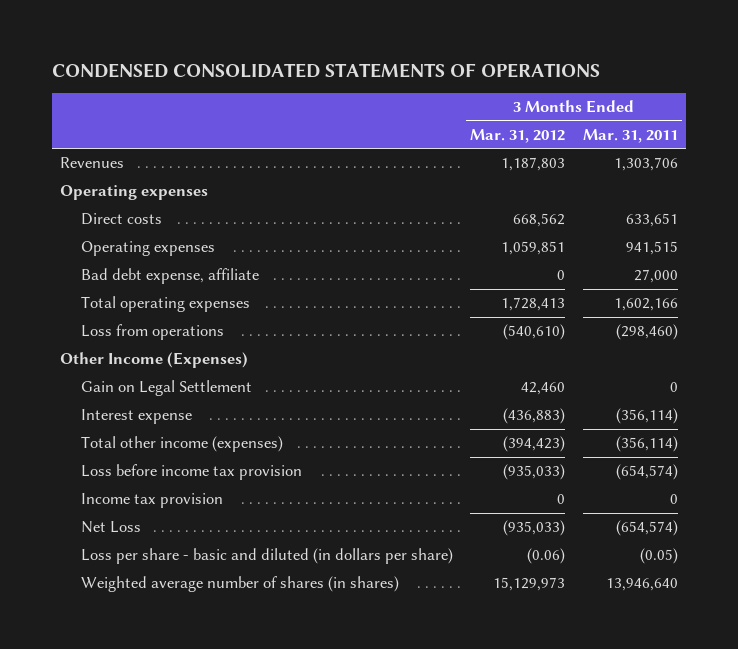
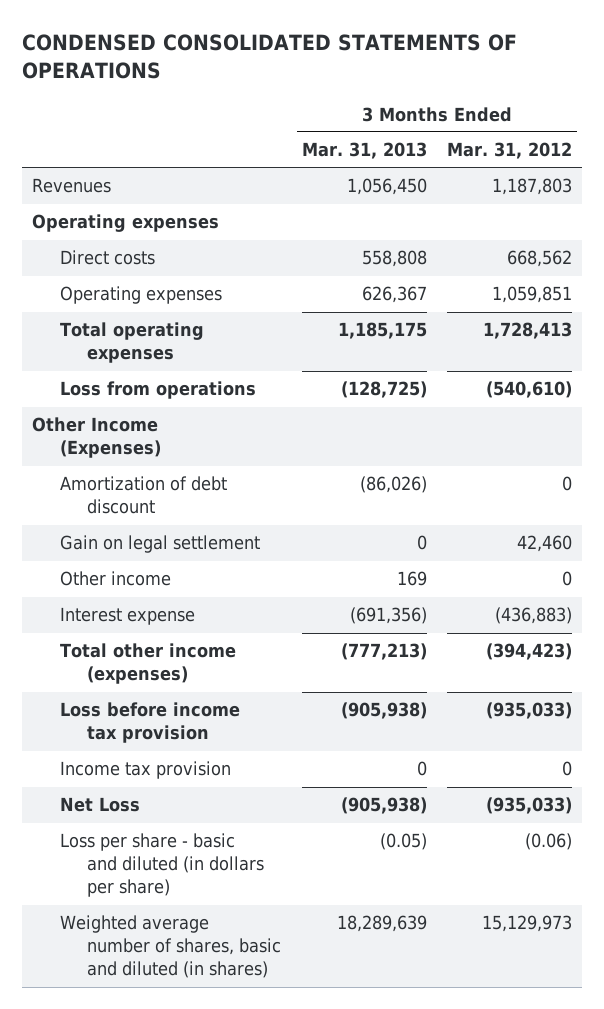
[582,128,678,143] Mar. 31, 2011 -> none
none -> [301,142,427,160] Mar. 31, 2013
[80,268,259,285] Bad debt expense, affiliate -> none
none -> [59,476,227,515] Amortization of debt discount
[80,380,252,397] Gain on Legal Settlement -> [59,535,260,554] Gain on legal settlement
none -> [59,571,171,587] Other income
[80,576,399,593] Weighted average number of shares (in shares) -> [59,915,282,979] Weighted average number of shares, basic and diluted (in shares)

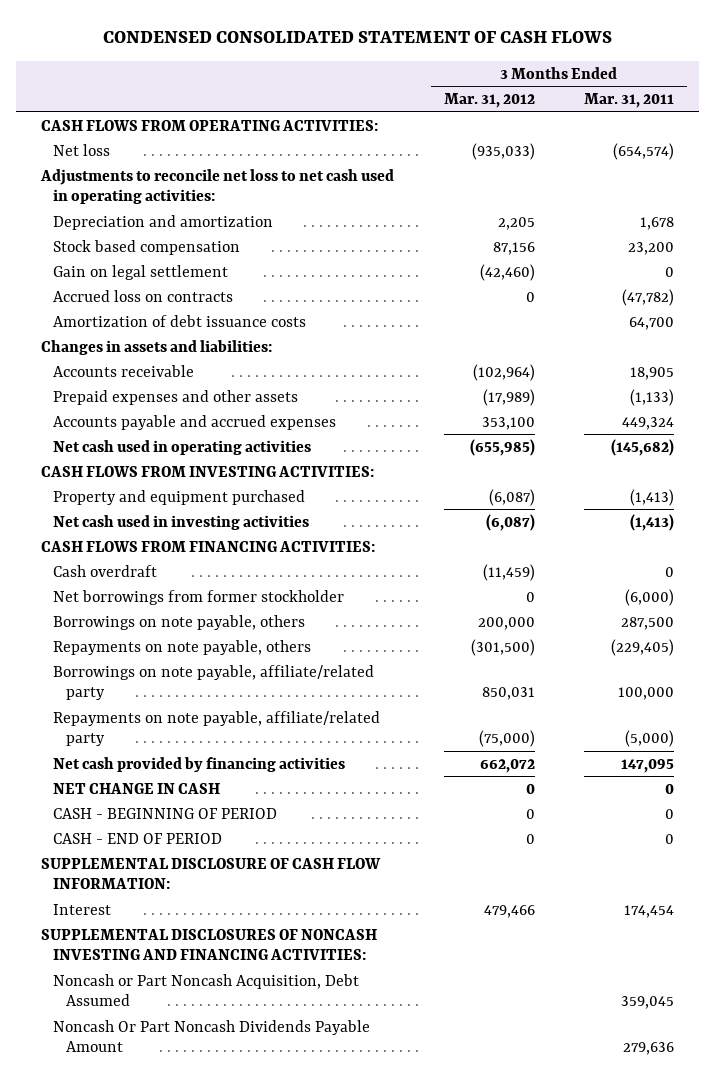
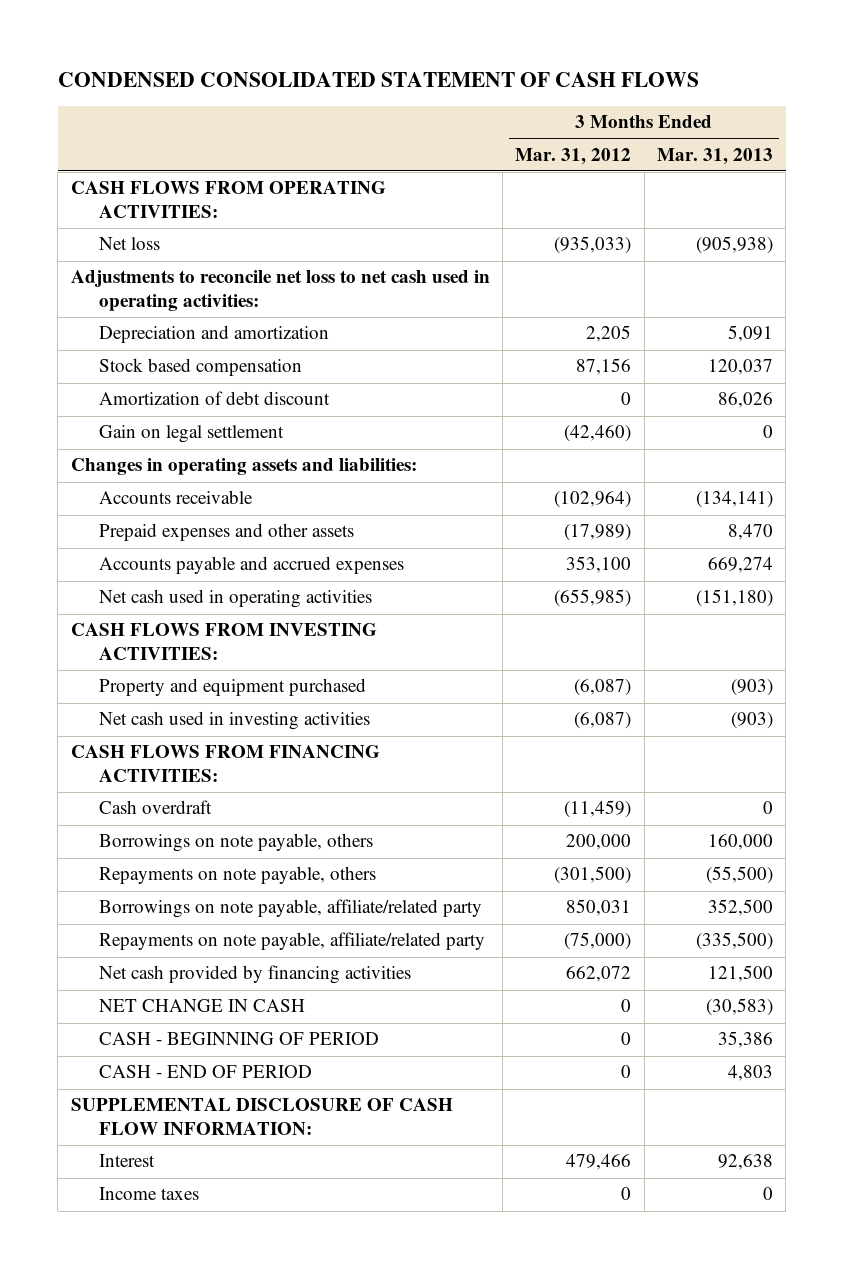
[584,93,675,109] Mar. 31, 2011 -> none
none -> [656,147,773,165] Mar. 31, 2013
none -> [98,391,330,406] Amortization of debt discount
[53,289,234,302] Accrued loss on contracts -> none
[53,314,307,327] Amortization of debt issuance costs -> none
[40,339,272,355] Changes in assets and liabilities: -> [70,458,417,476] Changes in operating assets and liabilities:
[53,589,345,605] Net borrowings from former stockholder -> none
[40,928,377,961] SUPPLEMENTAL DISCLOSURES OF NONCASH INVESTING AND FINANCING ACTIVITIES: -> none
[53,973,360,1007] Noncash or Part Noncash Acquisition, Debt Assumed -> none
[53,1019,371,1053] Noncash Or Part Noncash Dividends Payable Amount -> none
none -> [98,1187,199,1201] Income taxes

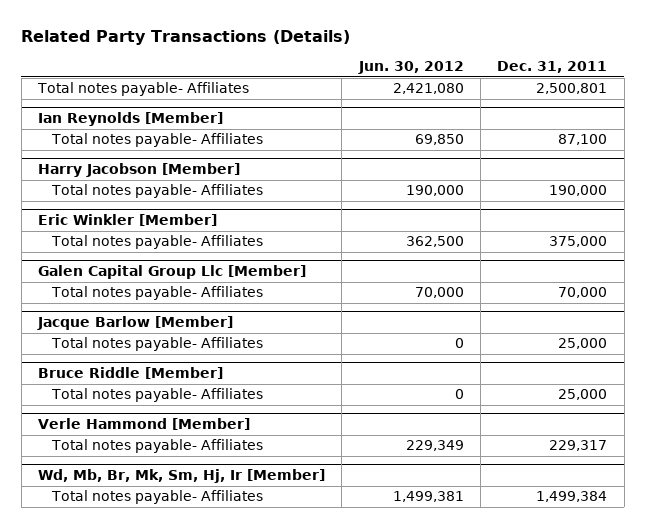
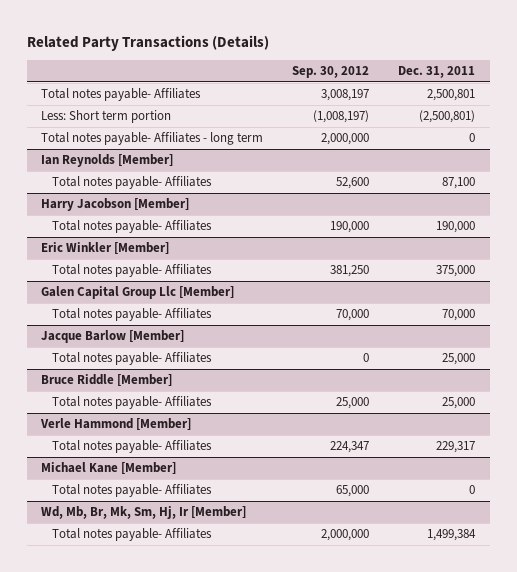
[357,61,464,75] Jun. 30, 2012 -> none
none -> [292,66,370,79] Sep. 30, 2012
none -> [41,110,172,124] Less: Short term portion
none -> [41,132,264,146] Total notes payable- Affiliates - long term
none -> [41,462,177,475] Michael Kane [Member]
none -> [51,484,212,498] Total notes payable- Affiliates

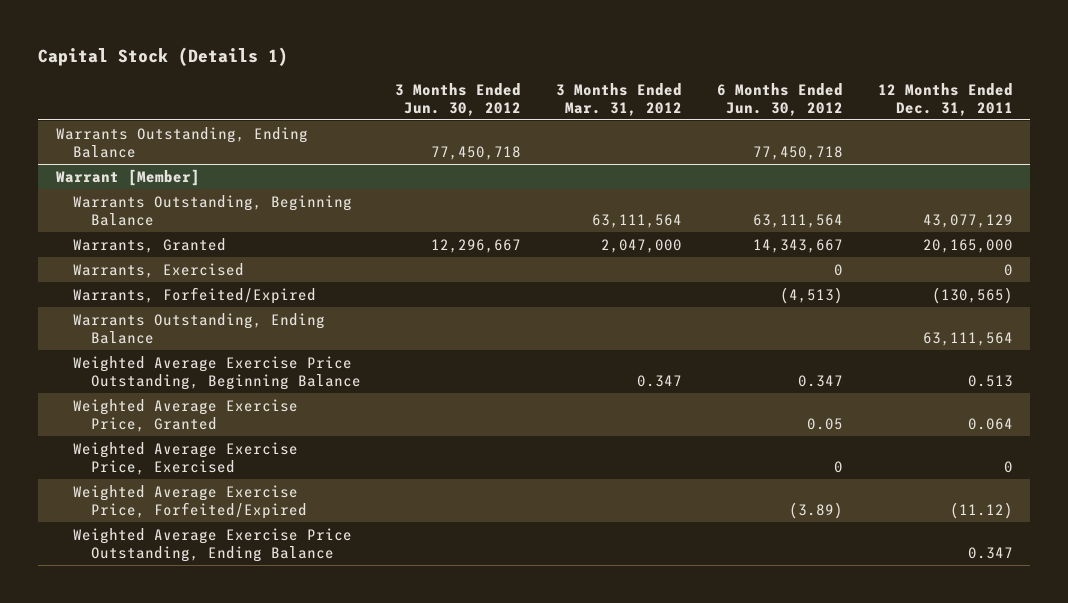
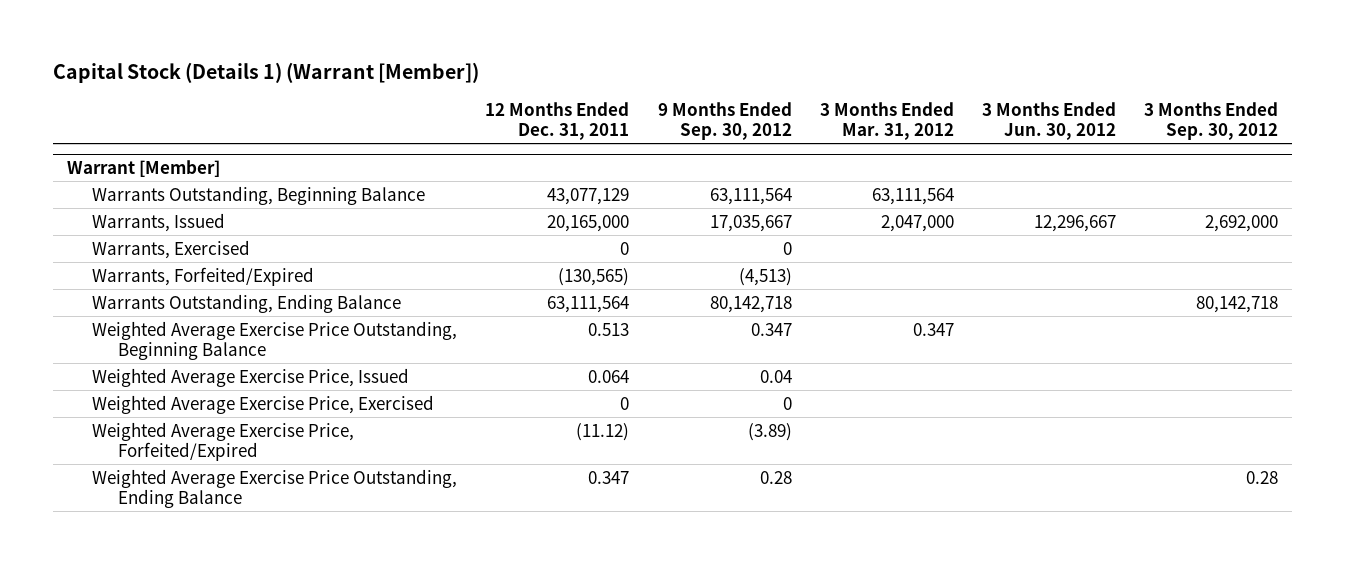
[38,46,289,66] Capital Stock (Details 1) -> [52,62,479,84] Capital Stock (Details 1) (Warrant [Member])
[716,83,843,116] 6 Months Ended Jun. 30, 2012 -> none
none -> [657,101,792,141] 9 Months Ended Sep. 30, 2012
none -> [1144,101,1279,141] 3 Months Ended Sep. 30, 2012
[55,126,308,158] Warrants Outstanding, Ending Balance -> none
[73,237,227,253] Warrants, Granted -> [92,212,226,232] Warrants, Issued
[73,398,299,432] Weighted Average Exercise Price, Granted -> [92,367,410,387] Weighted Average Exercise Price, Issued

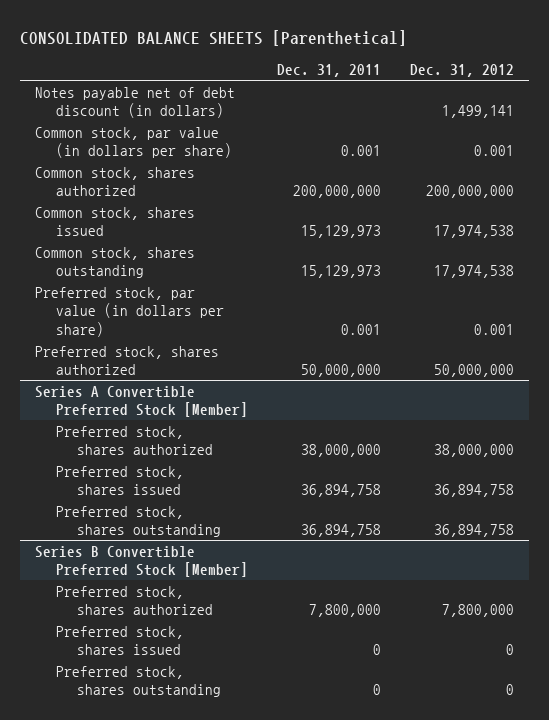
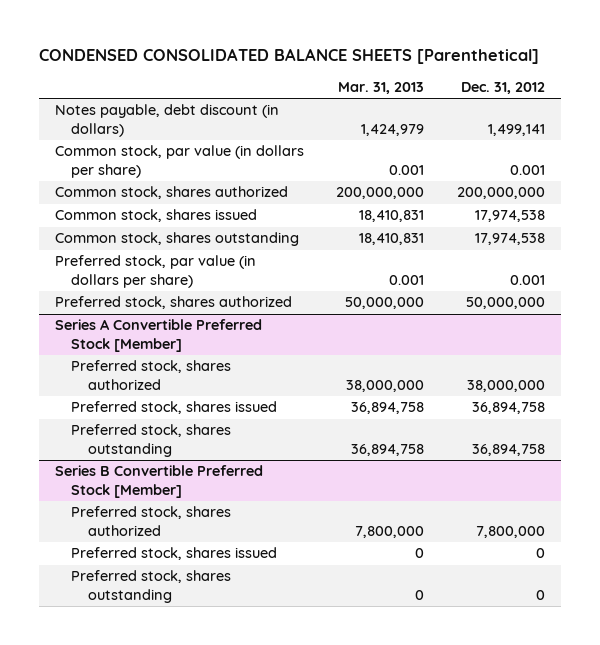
[20,30,408,47] CONSOLIDATED BALANCE SHEETS [Parenthetical] -> [38,48,539,65] CONDENSED CONSOLIDATED BALANCE SHEETS [Parenthetical]
[277,63,382,77] Dec. 31, 2011 -> none
none -> [338,82,425,95] Mar. 31, 2013
[34,86,235,119] Notes payable net of debt discount (in dollars) -> [55,104,280,137] Notes payable, debt discount (in dollars)

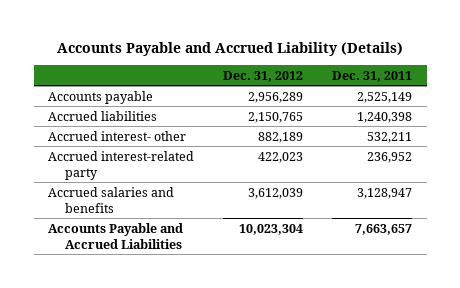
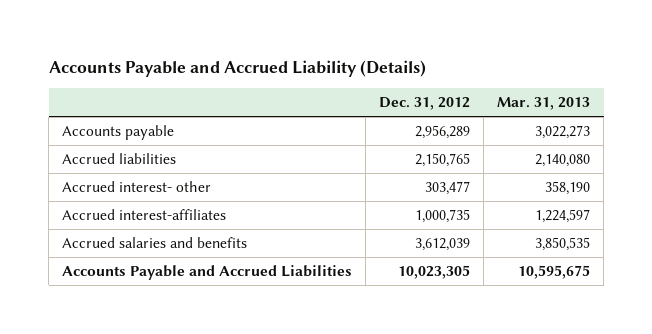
[332,70,413,82] Dec. 31, 2011 -> none
none -> [497,96,591,110] Mar. 31, 2013
[258,131,304,143] 882,189 -> [425,181,471,196] 303,477
[48,150,195,180] Accrued interest-related party -> [62,209,227,221] Accrued interest-affiliates
[258,151,304,163] 422,023 -> [415,209,471,224] 1,000,735
[239,223,304,235] 10,023,304 -> [398,265,471,280] 10,023,305

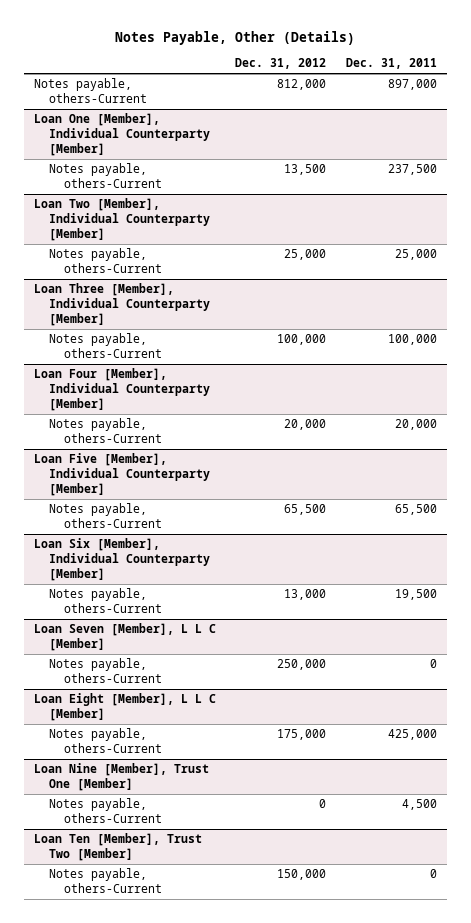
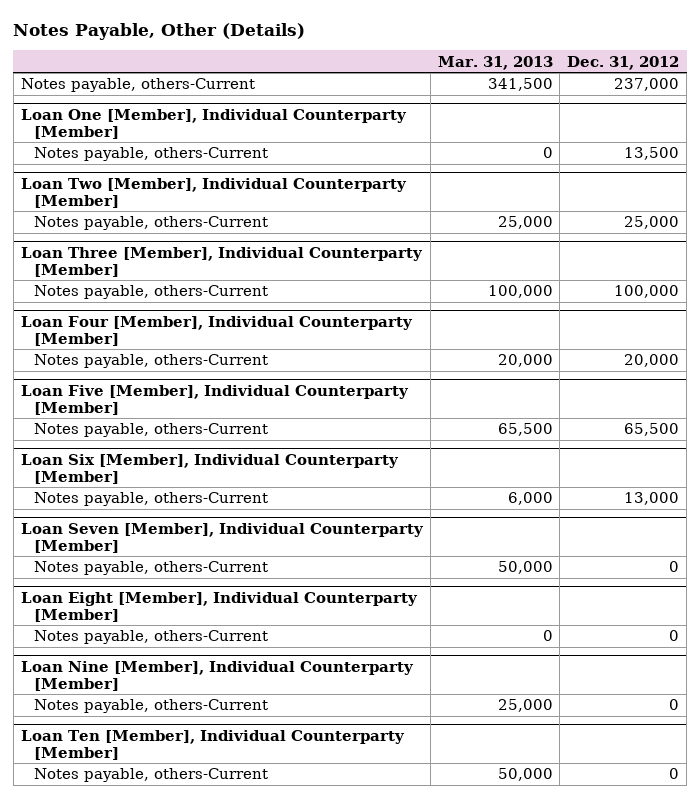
[345,58,437,70] Dec. 31, 2011 -> none
none -> [437,55,553,70] Mar. 31, 2013
[277,79,327,91] 812,000 -> [614,78,680,92] 237,000
[33,623,216,652] Loan Seven [Member], L L C [Member] -> none
[48,658,162,684] Notes payable, others-Current -> none
[33,693,216,722] Loan Eight [Member], L L C [Member] -> none
[48,728,162,754] Notes payable, others-Current -> none
[33,763,209,792] Loan Nine [Member], Trust One [Member] -> none
none -> [20,522,424,553] Loan Seven [Member], Individual Counterparty [Member]
[33,833,202,862] Loan Ten [Member], Trust Two [Member] -> none
none -> [20,591,418,622] Loan Eight [Member], Individual Counterparty [Member]
[277,869,327,881] 150,000 -> [669,630,680,642] 0
none -> [20,660,414,691] Loan Nine [Member], Individual Counterparty [Member]
none -> [33,699,268,714] Notes payable, others-Current
none -> [20,729,405,760] Loan Ten [Member], Individual Counterparty [Member]
none -> [33,768,268,783] Notes payable, others-Current

